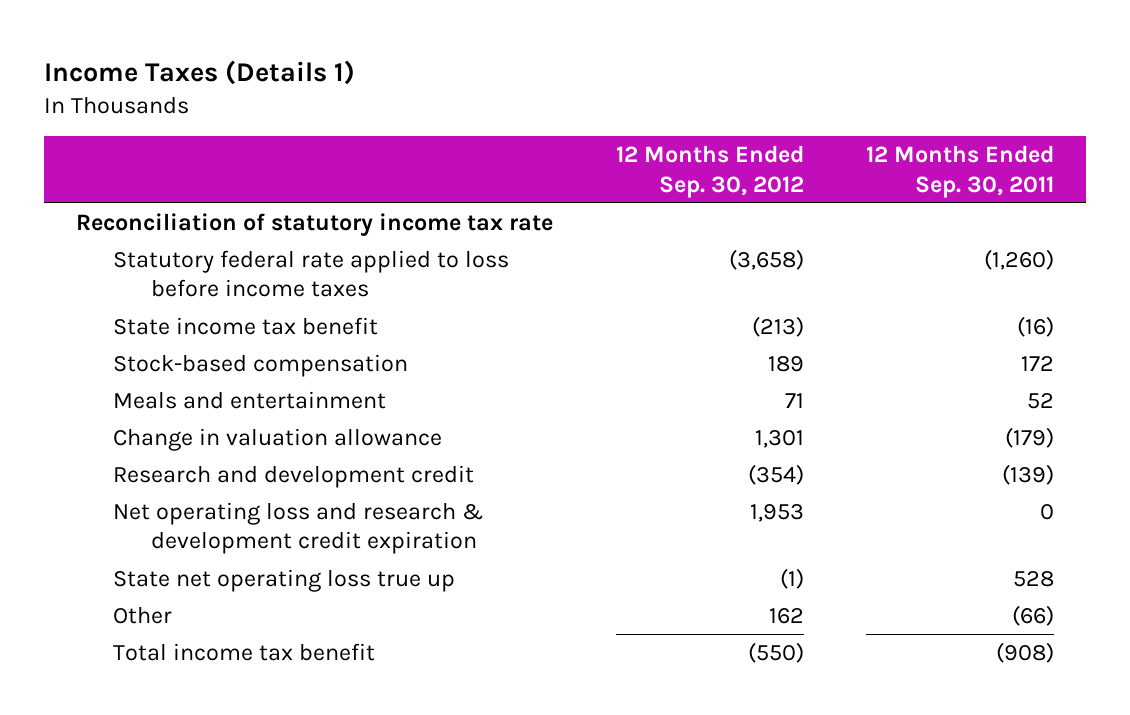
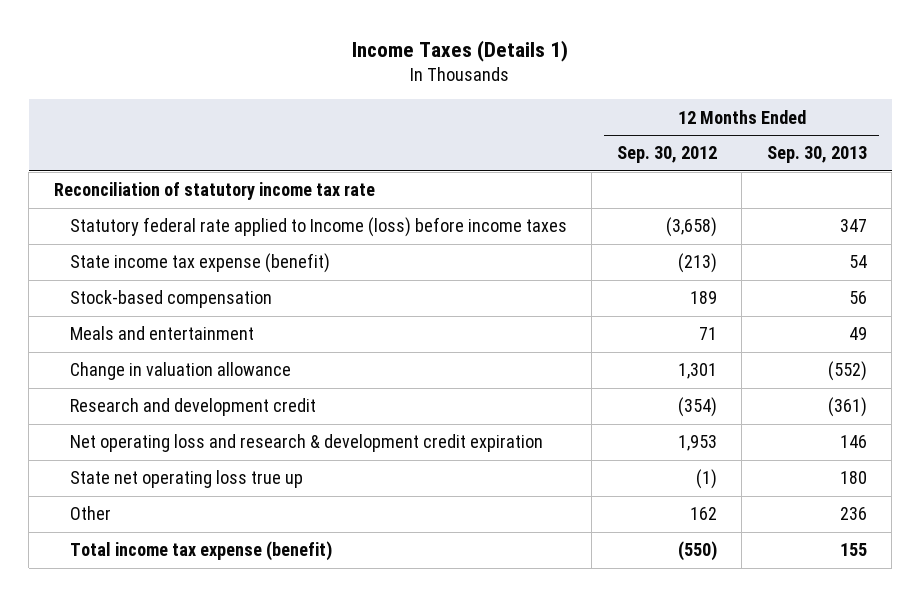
[866,145,1055,198] 12 Months Ended Sep. 30, 2011 -> none
none -> [766,146,867,164] Sep. 30, 2013
[113,250,510,298] Statutory federal rate applied to loss before income taxes -> [69,217,567,238] Statutory federal rate applied to Income (loss) before income taxes
[113,317,379,336] State income tax benefit -> [69,253,330,274] State income tax expense (benefit)
[113,643,376,662] Total income tax benefit -> [69,541,332,562] Total income tax expense (benefit)

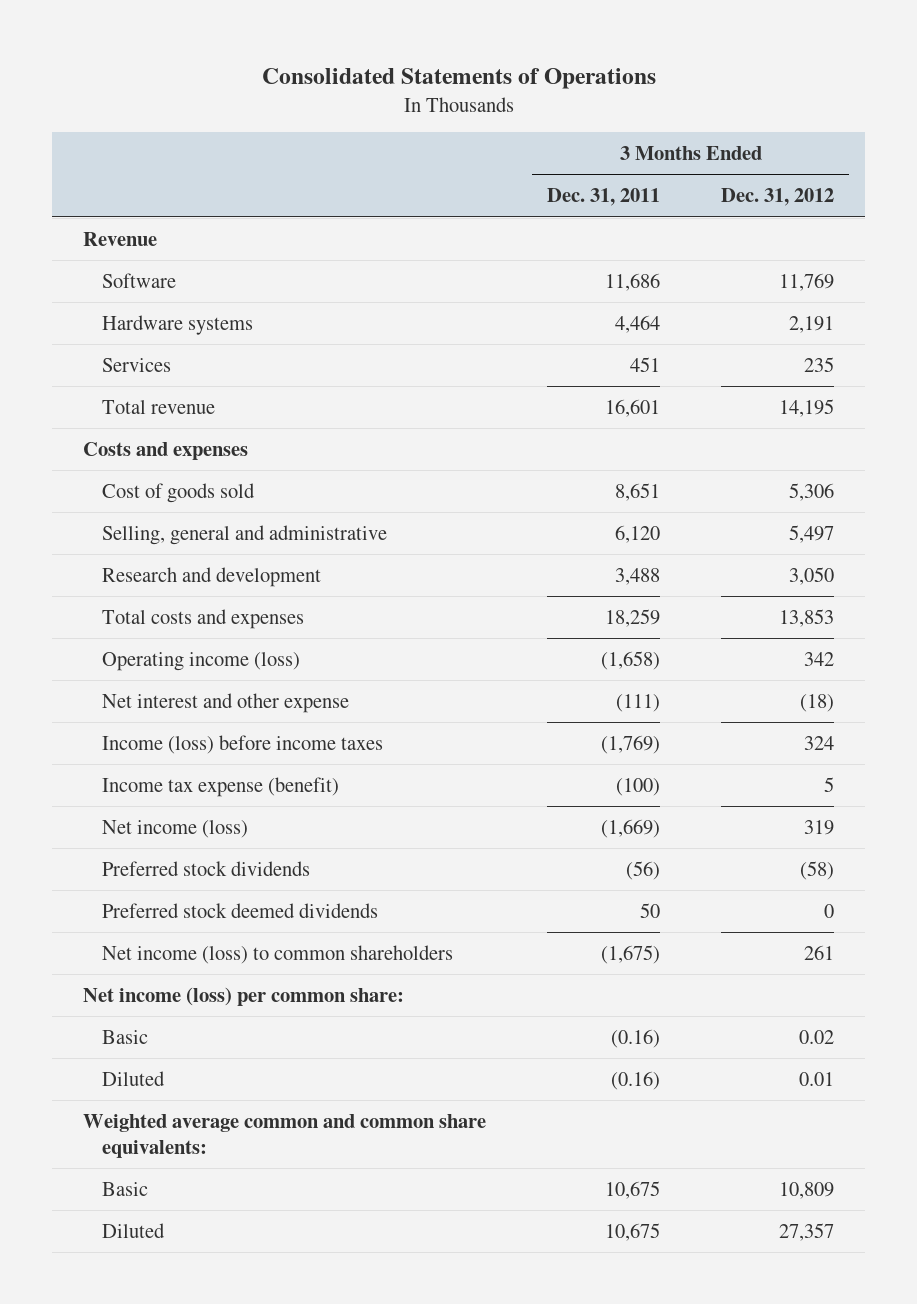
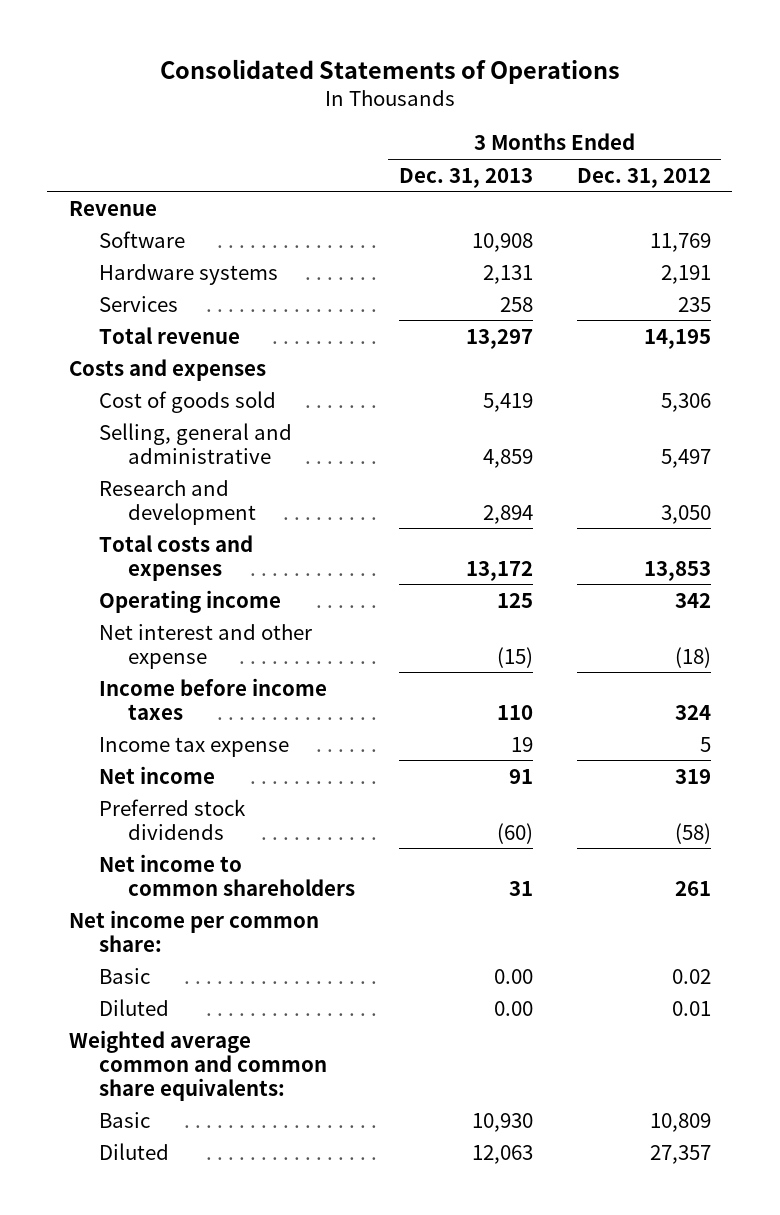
[547,188,661,207] Dec. 31, 2011 -> none
none -> [398,167,533,188] Dec. 31, 2013
[102,651,301,671] Operating income (loss) -> [98,589,281,613] Operating income
[102,734,384,754] Income (loss) before income taxes -> [98,677,327,720] Income before income taxes
[102,776,340,797] Income tax expense (benefit) -> [98,736,289,757] Income tax expense
[102,819,249,838] Net income (loss) -> [98,765,215,784] Net income
[102,902,379,918] Preferred stock deemed dividends -> none
[102,944,454,964] Net income (loss) to common shareholders -> [98,853,356,896] Net income to common shareholders
[83,986,405,1006] Net income (loss) per common share: -> [69,909,320,952] Net income per common share:

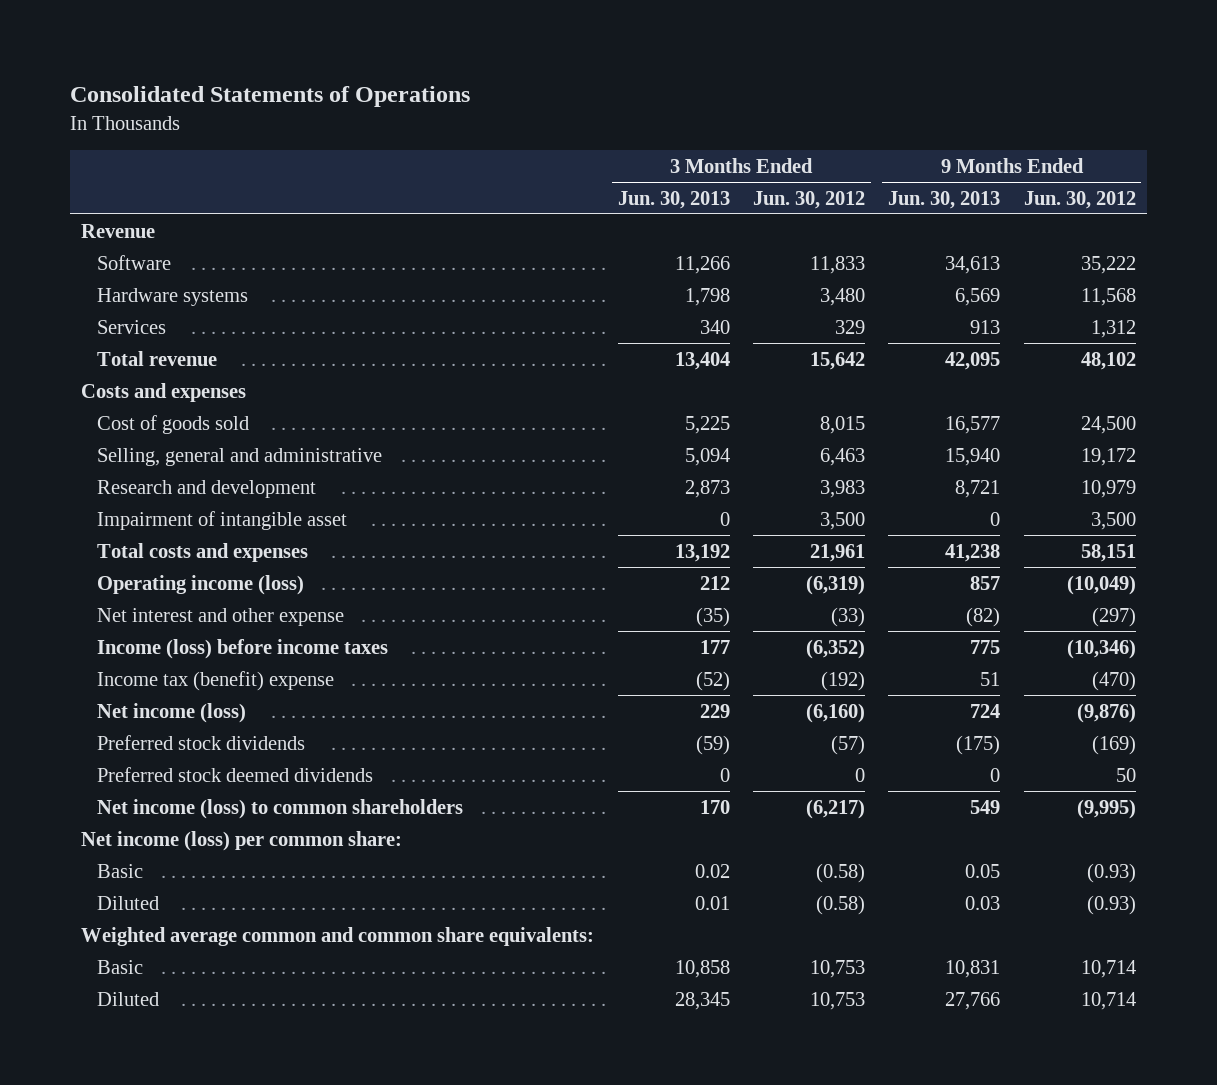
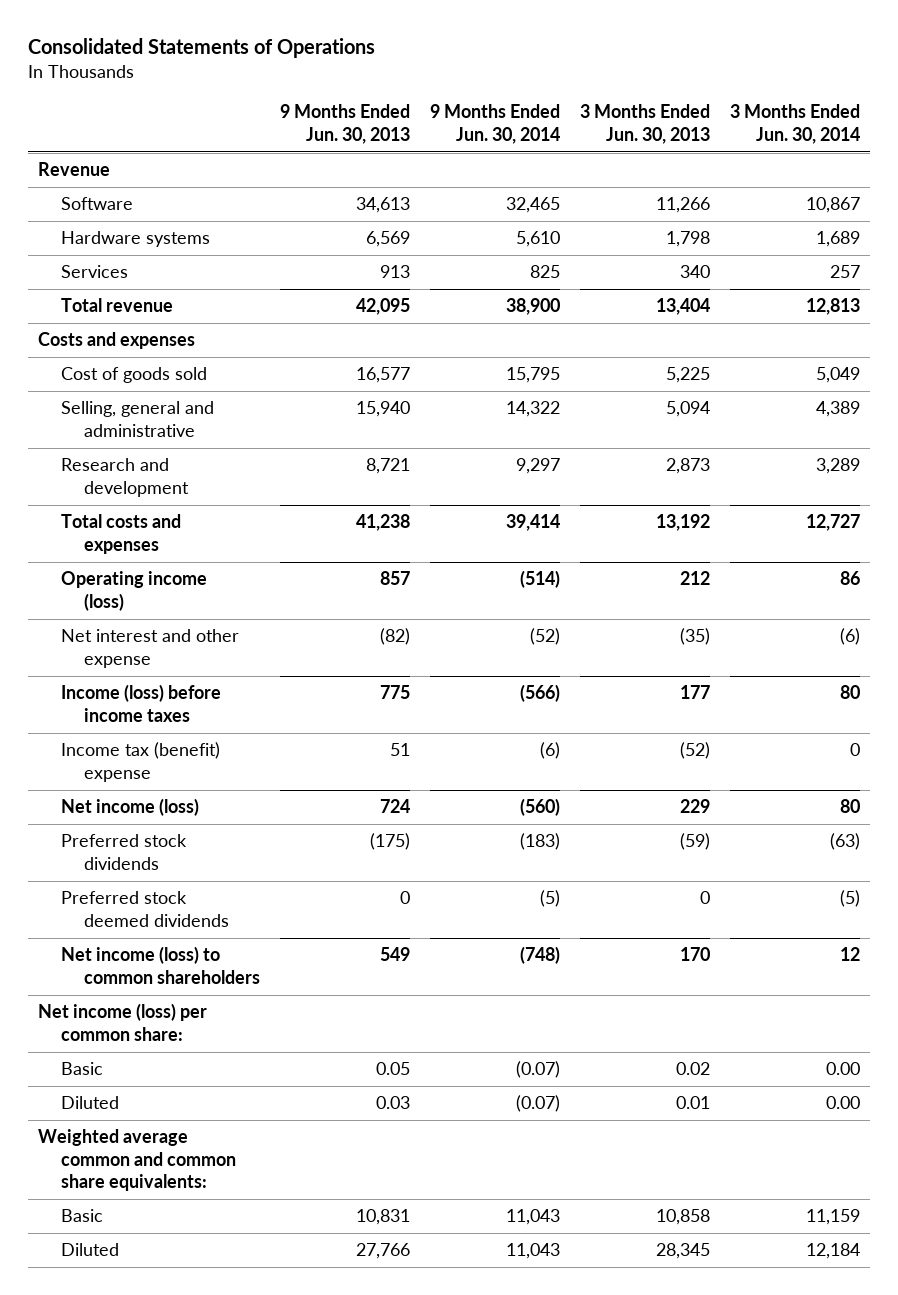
[752,190,865,209] Jun. 30, 2012 -> none
[1023,190,1136,209] Jun. 30, 2012 -> none
none -> [429,104,560,144] 9 Months Ended Jun. 30, 2014
none -> [729,104,860,144] 3 Months Ended Jun. 30, 2014
[96,510,347,530] Impairment of intangible asset -> none

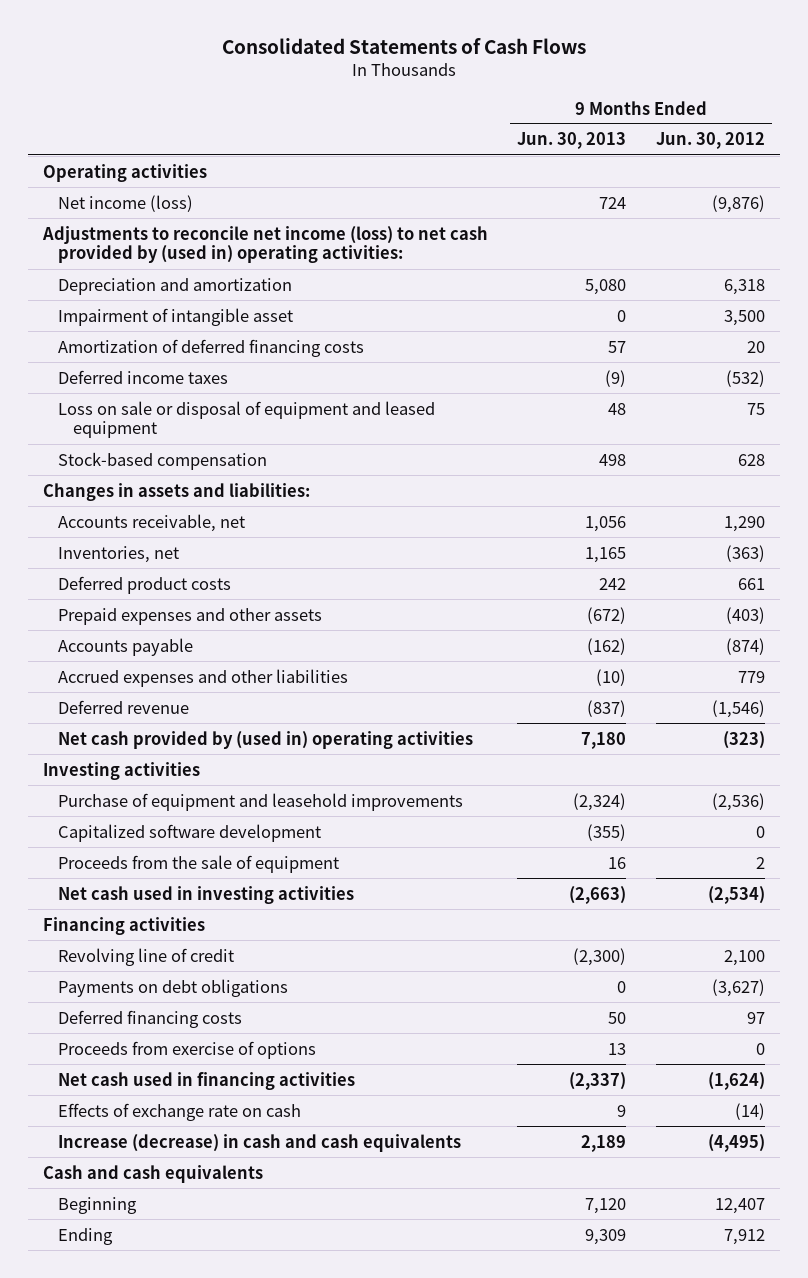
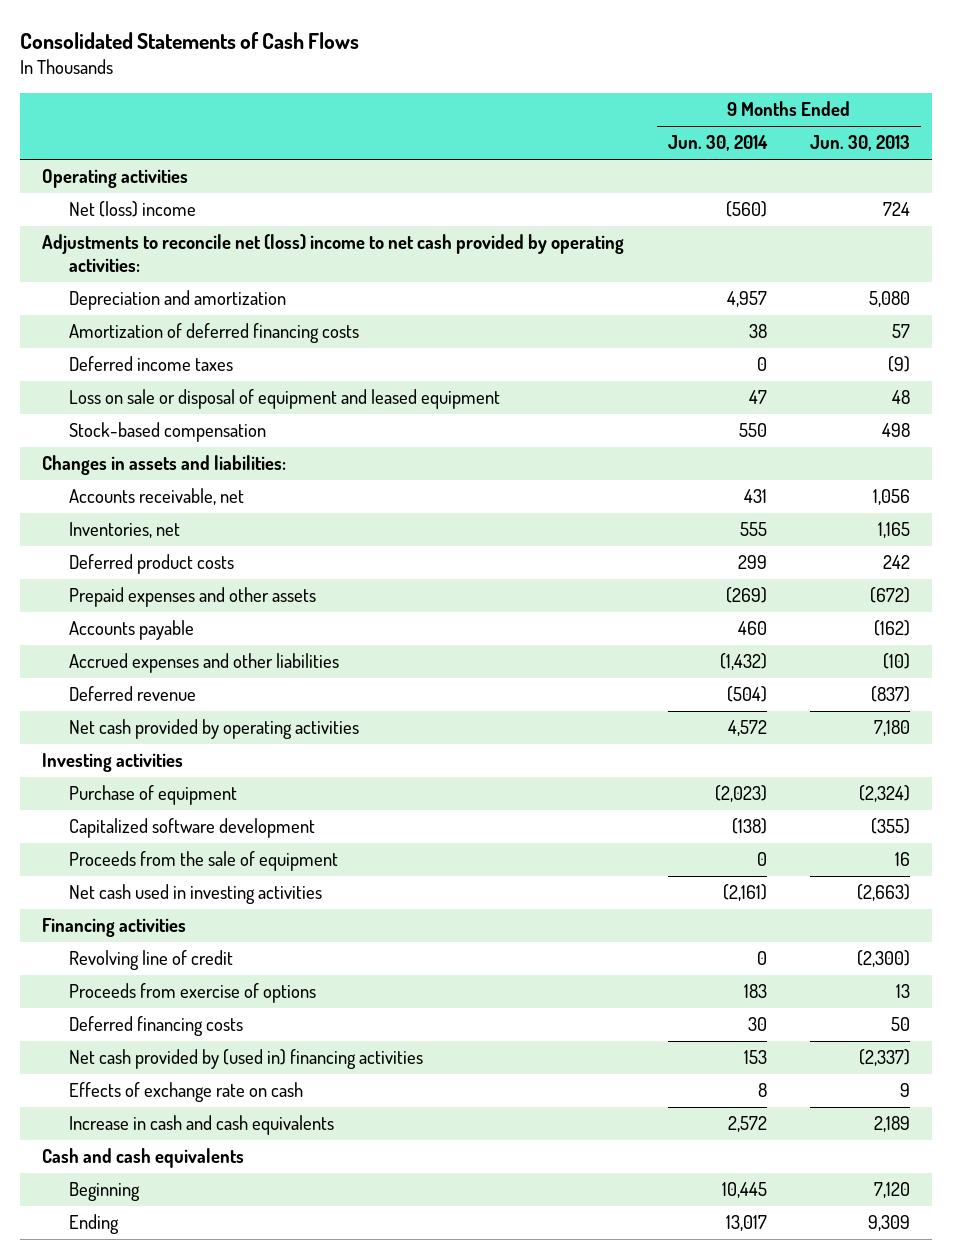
[656,132,766,150] Jun. 30, 2012 -> none
none -> [667,135,768,152] Jun. 30, 2014
[57,194,193,212] Net income (loss) -> [69,201,197,218] Net (loss) income
[41,225,488,264] Adjustments to reconcile net income (loss) to net cash provided by (used in) operating activities: -> [42,234,625,273] Adjustments to reconcile net (loss) income to net cash provided by operating activities:
[57,307,293,326] Impairment of intangible asset -> none
[57,730,473,749] Net cash provided by (used in) operating activities -> [69,719,360,740] Net cash provided by operating activities
[57,792,463,811] Purchase of equipment and leasehold improvements -> [69,785,238,806] Purchase of equipment
[57,978,288,997] Payments on debt obligations -> none
[57,1009,242,1028] Deferred financing costs -> [69,1016,244,1037] Deferred financing costs
[57,1071,355,1090] Net cash used in financing activities -> [69,1049,424,1070] Net cash provided by (used in) financing activities
[57,1133,461,1152] Increase (decrease) in cash and cash equivalents -> [69,1115,335,1136] Increase in cash and cash equivalents

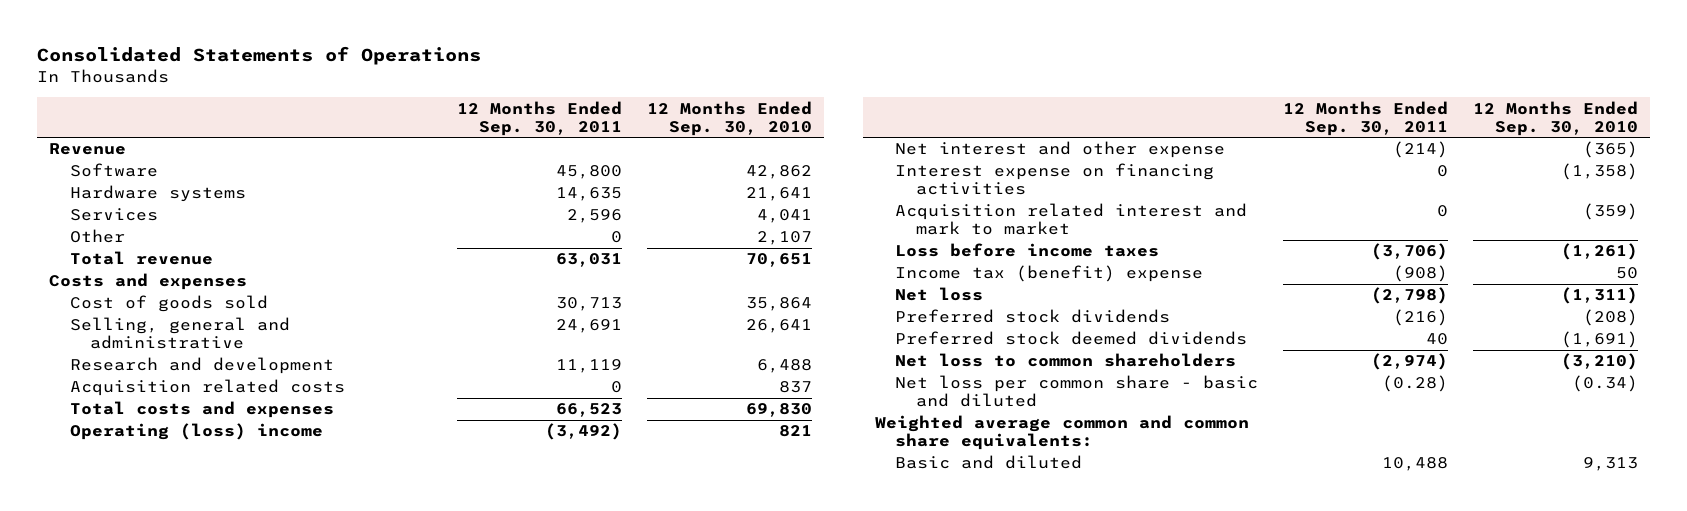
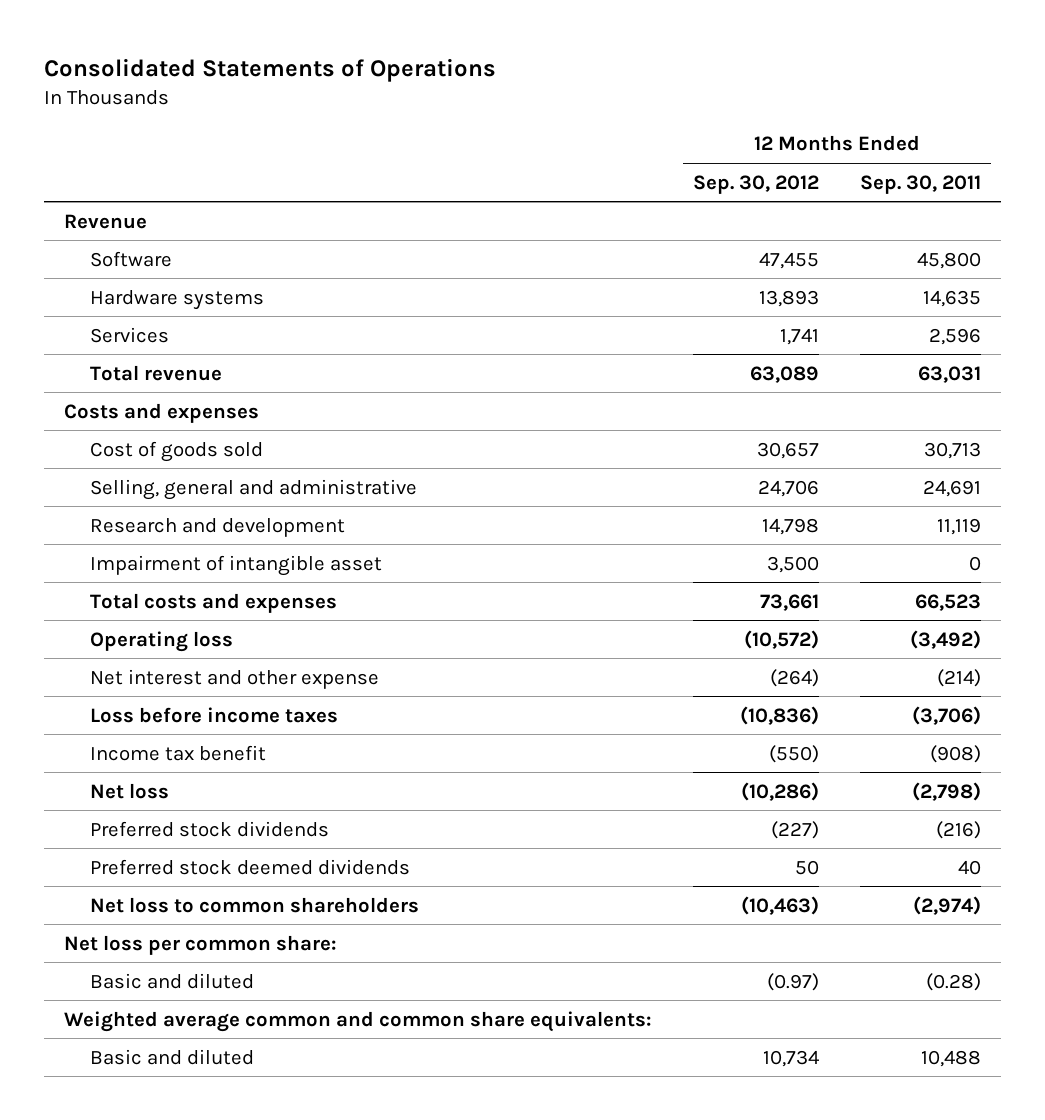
[646,100,812,136] 12 Months Ended Sep. 30, 2010 -> none
none -> [692,174,819,194] Sep. 30, 2012
[69,229,125,244] Other -> none
[69,379,345,397] Acquisition related costs -> none
none -> [89,554,382,576] Impairment of intangible asset
[69,423,323,441] Operating (loss) income -> [89,630,233,652] Operating loss
[895,163,1215,196] Interest expense on financing activities -> none
[895,203,1248,236] Acquisition related interest and mark to market -> none
[895,265,1204,283] Income tax (benefit) expense -> [89,744,266,761] Income tax benefit
none -> [64,934,338,955] Net loss per common share:
[895,375,1259,408] Net loss per common share - basic and diluted -> [89,972,254,989] Basic and diluted

